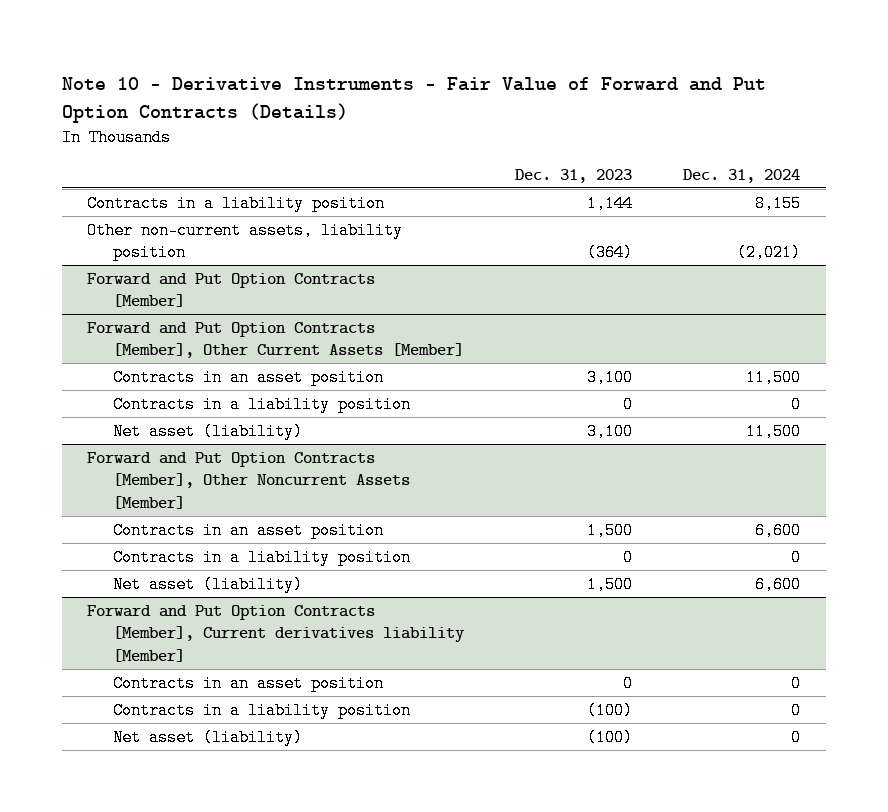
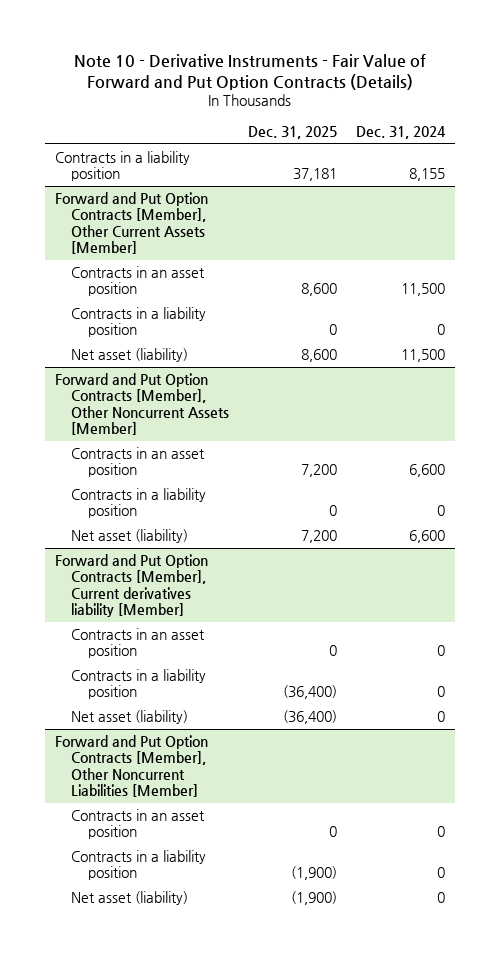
[514,168,632,183] Dec. 31, 2023 -> none
none -> [248,125,338,139] Dec. 31, 2025
[87,222,404,262] Other non-current assets, liability position -> none
[87,273,376,308] Forward and Put Option Contracts [Member] -> none
none -> [54,735,208,797] Forward and Put Option Contracts [Member], Other Noncurrent Liabilities [Member]
none -> [71,809,206,840] Contracts in an asset position
none -> [71,850,207,881] Contracts in a liability position
none -> [71,891,189,906] Net asset (liability)

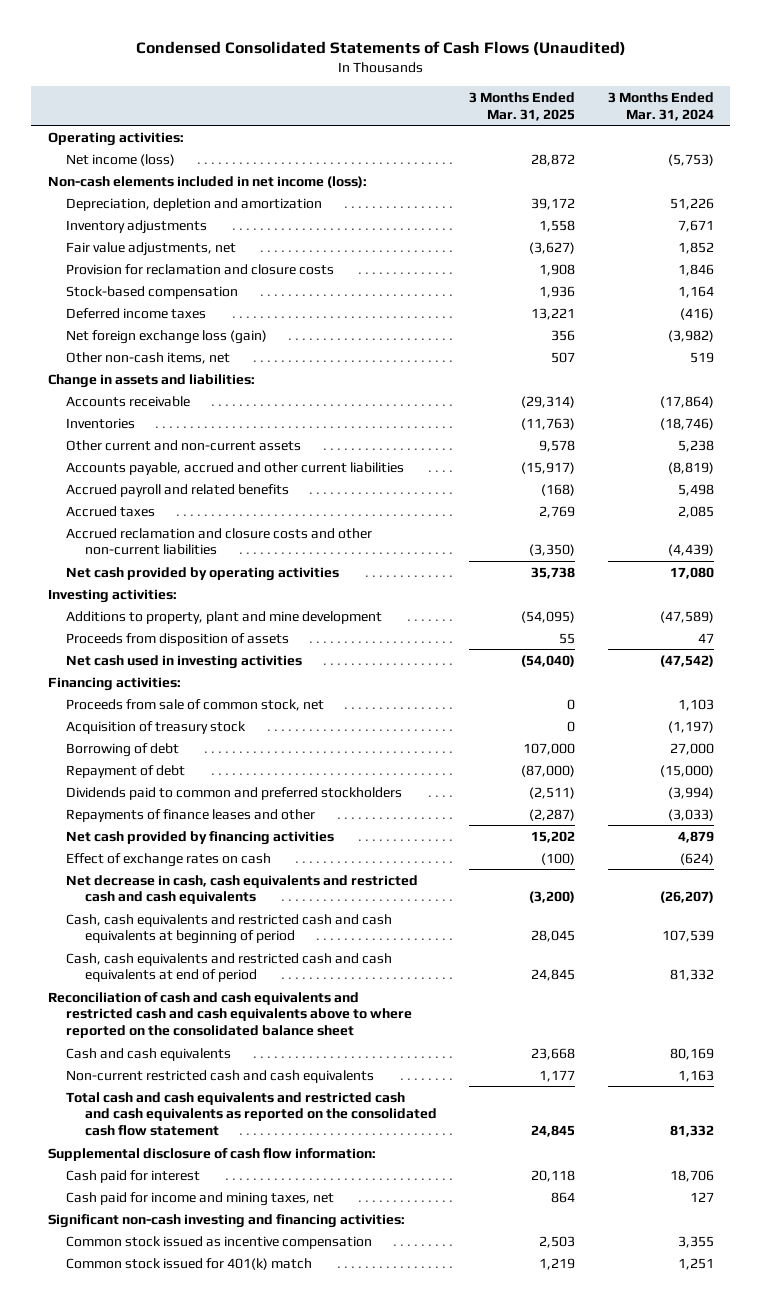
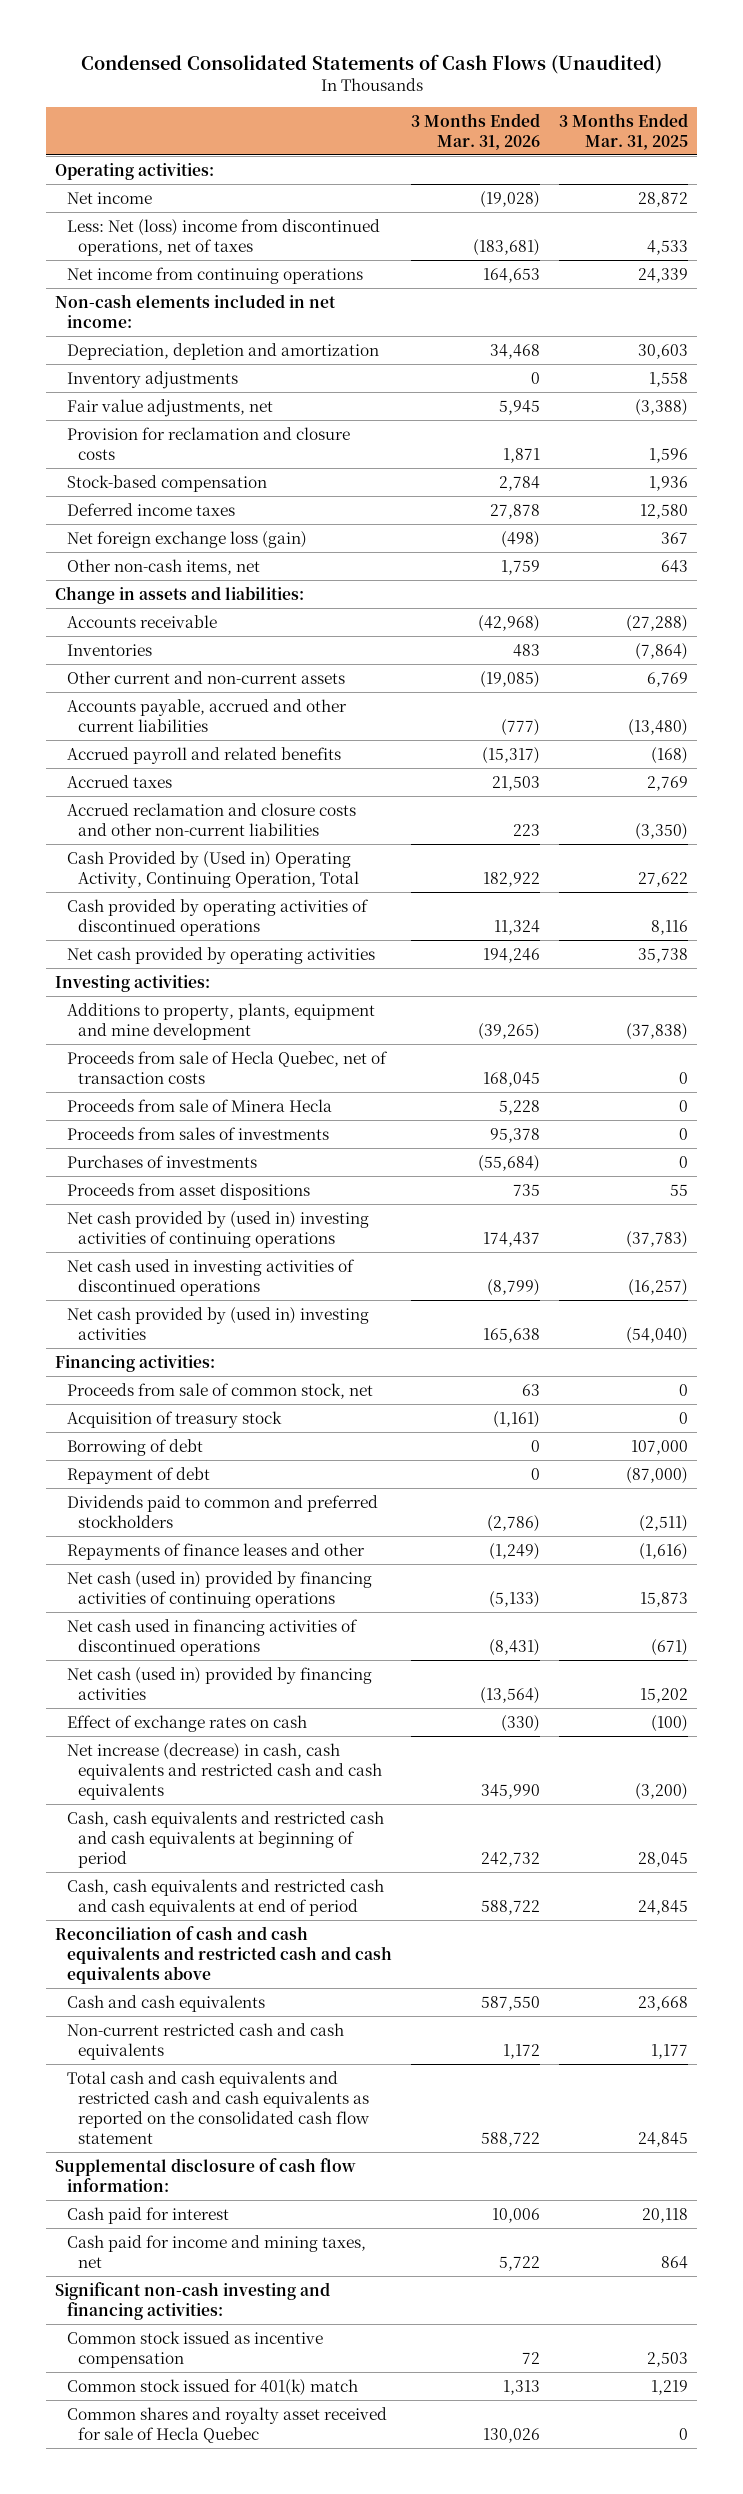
[607,91,714,121] 3 Months Ended Mar. 31, 2024 -> none
none -> [410,112,540,150] 3 Months Ended Mar. 31, 2026
[66,153,176,166] Net income (loss) -> [66,191,152,204] Net income
none -> [66,218,380,256] Less: Net (loss) income from discontinued operations, net of taxes
none -> [66,266,363,284] Net income from continuing operations
[47,175,367,188] Non-cash elements included in net income (loss): -> [55,293,337,328] Non-cash elements included in net income:
[531,197,576,210] 39,172 -> [637,343,688,359] 30,603
[529,241,576,254] (3,627) -> [634,398,688,416] (3,388)
[539,263,576,276] 1,908 -> [648,447,688,463] 1,596
[531,307,576,320] 13,221 -> [639,503,688,519] 12,580
[551,329,576,341] 356 -> [660,531,688,544] 367
[551,351,576,363] 507 -> [660,559,688,573] 643
[521,395,576,408] (29,314) -> [625,614,688,632] (27,288)
[521,417,576,430] (11,763) -> [634,642,688,660] (7,864)
[539,439,576,452] 9,578 -> [646,671,688,687] 6,769
[521,461,576,474] (15,917) -> [627,718,688,736] (13,480)
none -> [66,850,360,888] Cash Provided by (Used in) Operating Activity, Continuing Operation, Total
none -> [66,898,369,936] Cash provided by operating activities of discontinued operations
[66,610,383,624] Additions to property, plant and mine development -> [66,1002,375,1040] Additions to property, plants, equipment and mine development
[521,610,576,623] (54,095) -> [625,1022,688,1040] (37,838)
none -> [66,1050,388,1084] Proceeds from sale of Hecla Quebec, net of transaction costs
none -> [66,1098,332,1112] Proceeds from sale of Minera Hecla
none -> [66,1126,329,1140] Proceeds from sales of investments
none -> [66,1154,257,1168] Purchases of investments
[66,632,290,646] Proceeds from disposition of assets -> [66,1182,310,1200] Proceeds from asset dispositions
none -> [66,1210,369,1248] Net cash provided by (used in) investing activities of continuing operations
none -> [66,1258,355,1296] Net cash used in investing activities of discontinued operations
[66,654,303,669] Net cash used in investing activities -> [66,1306,369,1340] Net cash provided by (used in) investing activities
[529,808,576,821] (2,287) -> [638,1542,688,1560] (1,616)
none -> [66,1570,372,1608] Net cash (used in) provided by financing activities of continuing operations
none -> [66,1618,358,1656] Net cash used in financing activities of discontinued operations
[66,830,335,845] Net cash provided by financing activities -> [66,1666,372,1700] Net cash (used in) provided by financing activities
[66,874,419,905] Net decrease in cash, cash equivalents and restricted cash and cash equivalents -> [66,1742,383,1800] Net increase (decrease) in cash, cash equivalents and restricted cash and cash equivalents
[47,991,413,1039] Reconciliation of cash and cash equivalents and restricted cash and cash equivalents above to where reported on the consolidated balance sheet -> [55,1925,392,1984] Reconciliation of cash and cash equivalents and restricted cash and cash equivalents above
none -> [66,2406,387,2443] Common shares and royalty asset received for sale of Hecla Quebec

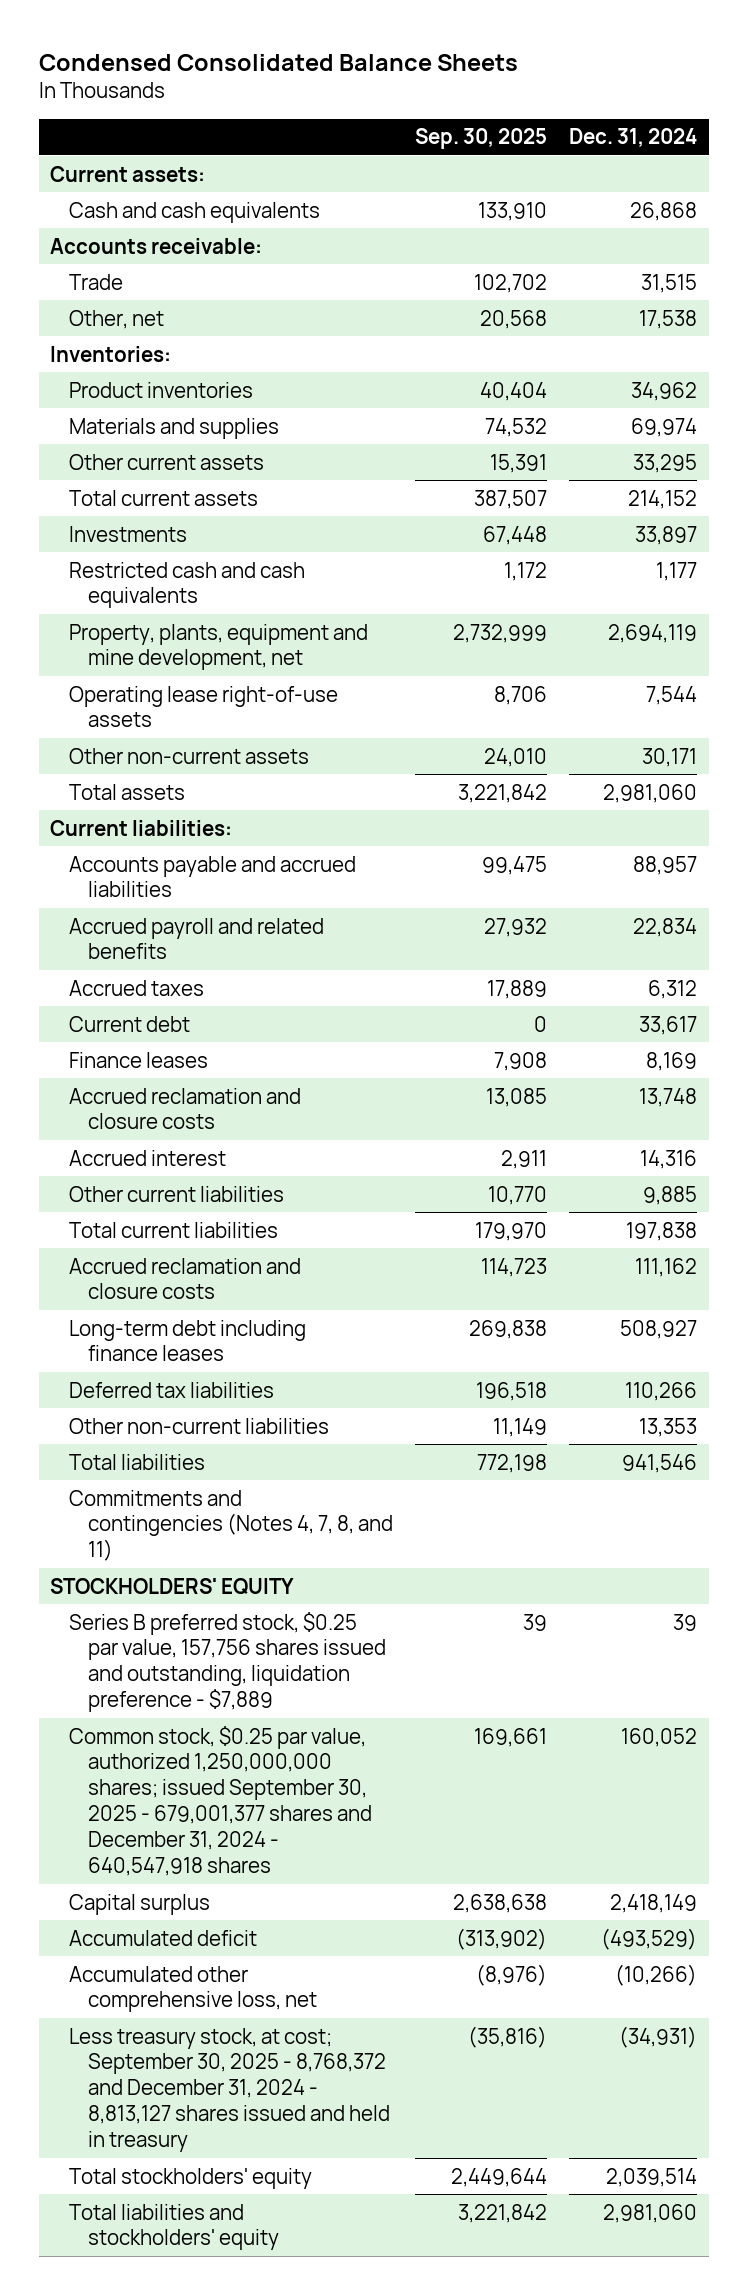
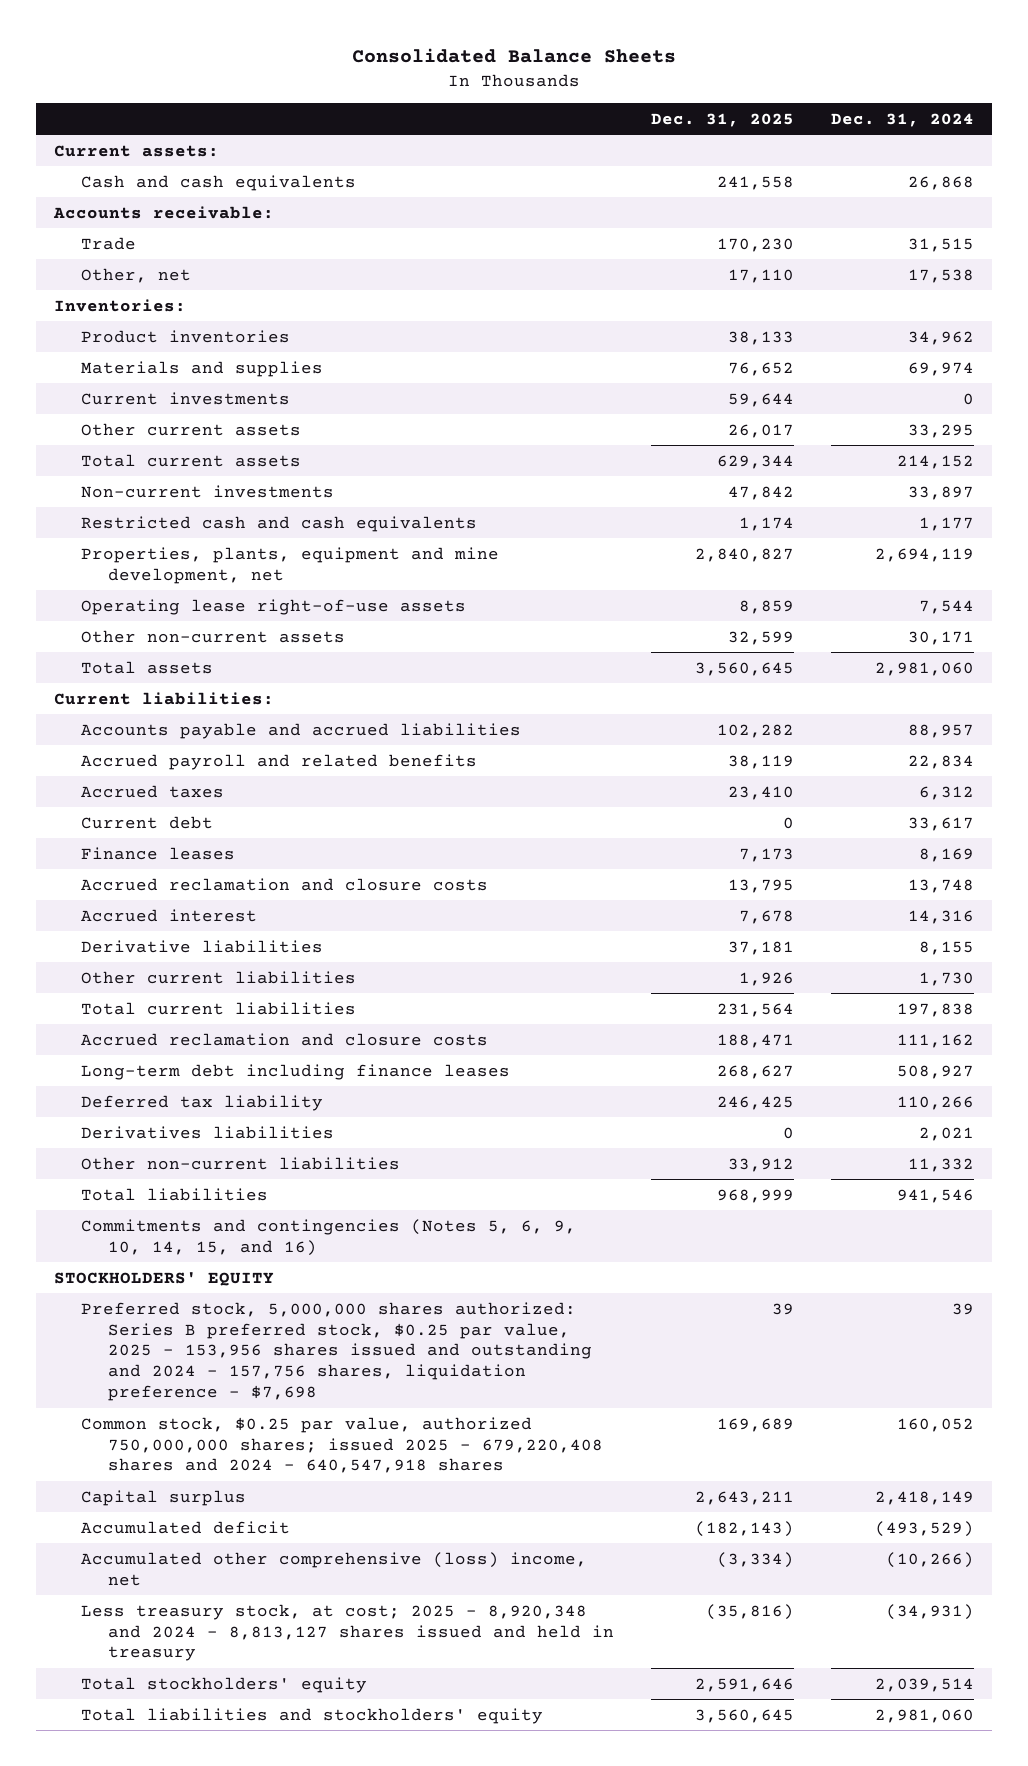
[38,53,518,71] Condensed Consolidated Balance Sheets -> [351,48,676,64] Consolidated Balance Sheets
[414,128,547,150] Sep. 30, 2025 -> none
none -> [650,112,794,127] Dec. 31, 2025
none -> [80,391,290,405] Current investments
[68,525,187,542] Investments -> [80,484,334,498] Non-current investments
[68,623,368,671] Property, plants, equipment and mine development, net -> [80,546,499,584] Properties, plants, equipment and mine development, net
none -> [80,939,323,953] Derivative liabilities
[643,1185,698,1205] 9,885 -> [918,971,974,986] 1,730
[68,1381,274,1398] Deferred tax liabilities -> [80,1094,323,1111] Deferred tax liability
none -> [80,1125,334,1139] Derivatives liabilities
[639,1417,698,1437] 13,353 -> [907,1157,974,1172] 11,332
[68,1489,393,1562] Commitments and contingencies (Notes 4, 7, 8, and 11) -> [80,1218,576,1256] Commitments and contingencies (Notes 5, 6, 9, 10, 14, 15, and 16)
[68,1611,386,1713] Series B preferred stock, $0.25 par value, 157,756 shares issued and outstanding, liquidation preference - $7,889 -> [80,1301,592,1402] Preferred stock, 5,000,000 shares authorized: Series B preferred stock, $0.25 par value, 2025 - 153,956 shares issued and outstanding and 2024 - 157,756 shares, liquidation preference - $7,698
[68,1725,372,1877] Common stock, $0.25 par value, authorized 1,250,000,000 shares; issued September 30, 2025 - 679,001,377 shares and December 31, 2024 - 640,547,918 shares -> [80,1416,603,1474] Common stock, $0.25 par value, authorized 750,000,000 shares; issued 2025 - 679,220,408 shares and 2024 - 640,547,918 shares
[68,1965,317,2013] Accumulated other comprehensive loss, net -> [80,1551,587,1586] Accumulated other comprehensive (loss) income, net
[68,2027,390,2153] Less treasury stock, at cost; September 30, 2025 - 8,768,372 and December 31, 2024 - 8,813,127 shares issued and held in treasury -> [80,1603,614,1662] Less treasury stock, at cost; 2025 - 8,920,348 and 2024 - 8,813,127 shares issued and held in treasury

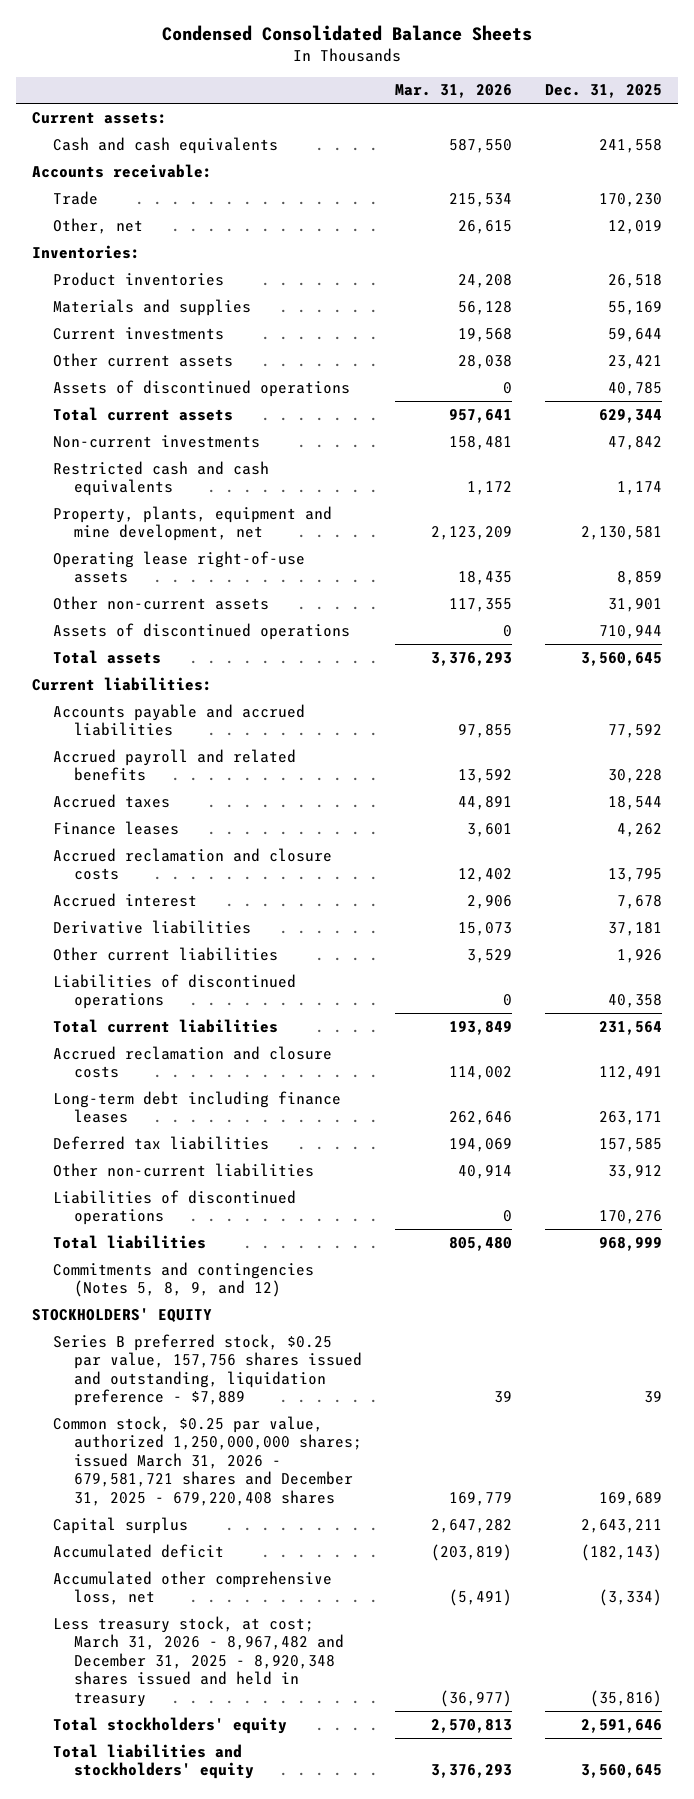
[351,48,676,64] Consolidated Balance Sheets -> [161,24,532,41] Condensed Consolidated Balance Sheets
[830,112,974,127] Dec. 31, 2024 -> none
none -> [394,84,512,99] Mar. 31, 2026
[727,268,794,283] 17,110 -> [607,219,662,234] 12,019
[727,330,794,345] 38,133 -> [607,273,662,288] 26,518
[727,361,794,376] 76,652 -> [607,300,662,315] 55,169
[727,423,794,438] 26,017 -> [607,354,662,369] 23,421
none -> [52,379,350,397] Assets of discontinued operations
[80,546,499,584] Properties, plants, equipment and mine development, net -> [52,505,332,542] Property, plants, equipment and mine development, net
[694,547,794,562] 2,840,827 -> [580,526,662,541] 2,130,581
[727,630,794,645] 32,599 -> [607,597,662,612] 31,901
none -> [52,622,350,640] Assets of discontinued operations
[80,815,213,829] Current debt -> none
[716,723,794,738] 102,282 -> [607,724,662,739] 77,592
[727,754,794,769] 38,119 -> [607,769,662,784] 30,228
[727,785,794,800] 23,410 -> [607,795,662,810] 18,544
[738,847,794,862] 7,173 -> [616,822,662,837] 4,262
none -> [52,973,296,1010] Liabilities of discontinued operations
[80,1125,334,1139] Derivatives liabilities -> none
[716,1033,794,1048] 188,471 -> [598,1066,662,1081] 112,491
[716,1064,794,1079] 268,627 -> [598,1111,662,1126] 263,171
[80,1094,323,1111] Deferred tax liability -> [52,1135,269,1150] Deferred tax liabilities
[716,1095,794,1110] 246,425 -> [598,1137,662,1152] 157,585
none -> [52,1189,296,1226] Liabilities of discontinued operations
[80,1218,576,1256] Commitments and contingencies (Notes 5, 6, 9, 10, 14, 15, and 16) -> [52,1261,314,1298] Commitments and contingencies (Notes 5, 8, 9, and 12)
[80,1301,592,1402] Preferred stock, 5,000,000 shares authorized: Series B preferred stock, $0.25 par value, 2025 - 153,956 shares issued and outstanding and 2024 - 157,756 shares, liquidation preference - $7,698 -> [52,1333,362,1407] Series B preferred stock, $0.25 par value, 157,756 shares issued and outstanding, liquidation preference - $7,889
[80,1416,603,1474] Common stock, $0.25 par value, authorized 750,000,000 shares; issued 2025 - 679,220,408 shares and 2024 - 640,547,918 shares -> [52,1415,362,1506] Common stock, $0.25 par value, authorized 1,250,000,000 shares; issued March 31, 2026 - 679,581,721 shares and December 31, 2025 - 679,220,408 shares
[80,1551,587,1586] Accumulated other comprehensive (loss) income, net -> [52,1570,332,1606] Accumulated other comprehensive loss, net
[80,1603,614,1662] Less treasury stock, at cost; 2025 - 8,920,348 and 2024 - 8,813,127 shares issued and held in treasury -> [52,1615,344,1707] Less treasury stock, at cost; March 31, 2026 - 8,967,482 and December 31, 2025 - 8,920,348 shares issued and held in treasury

